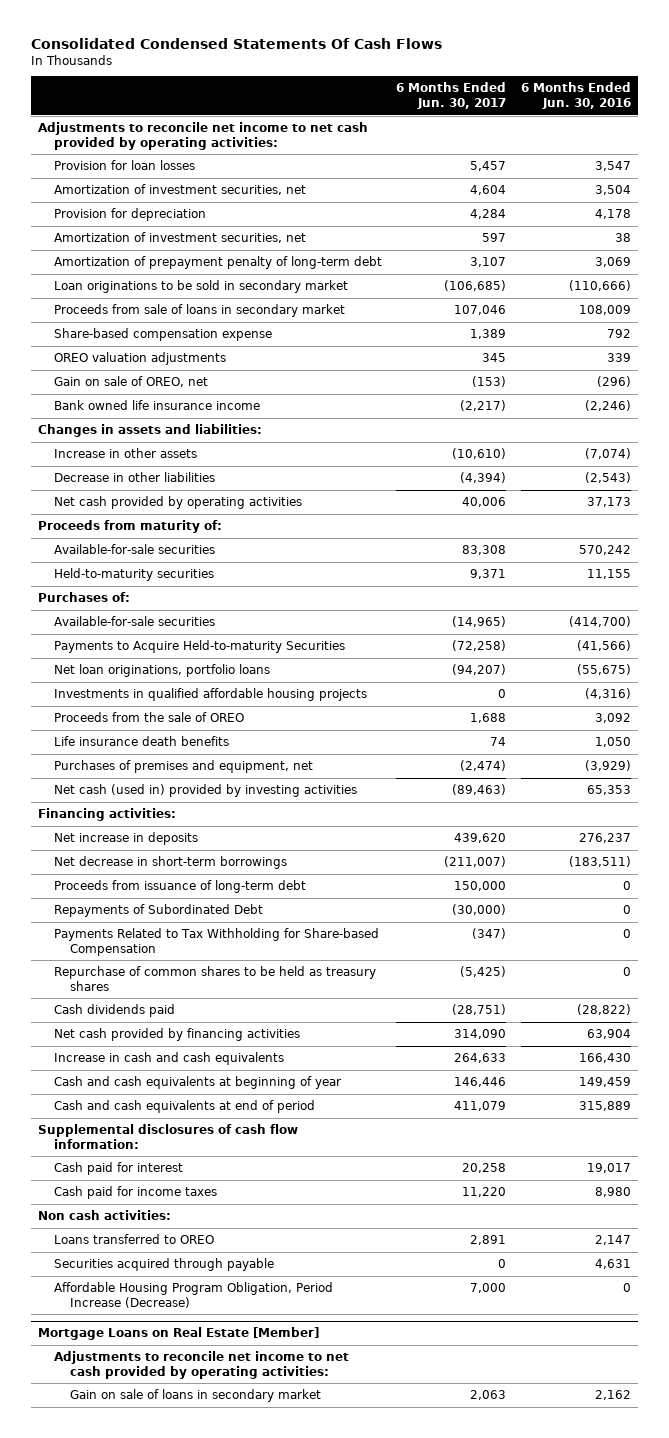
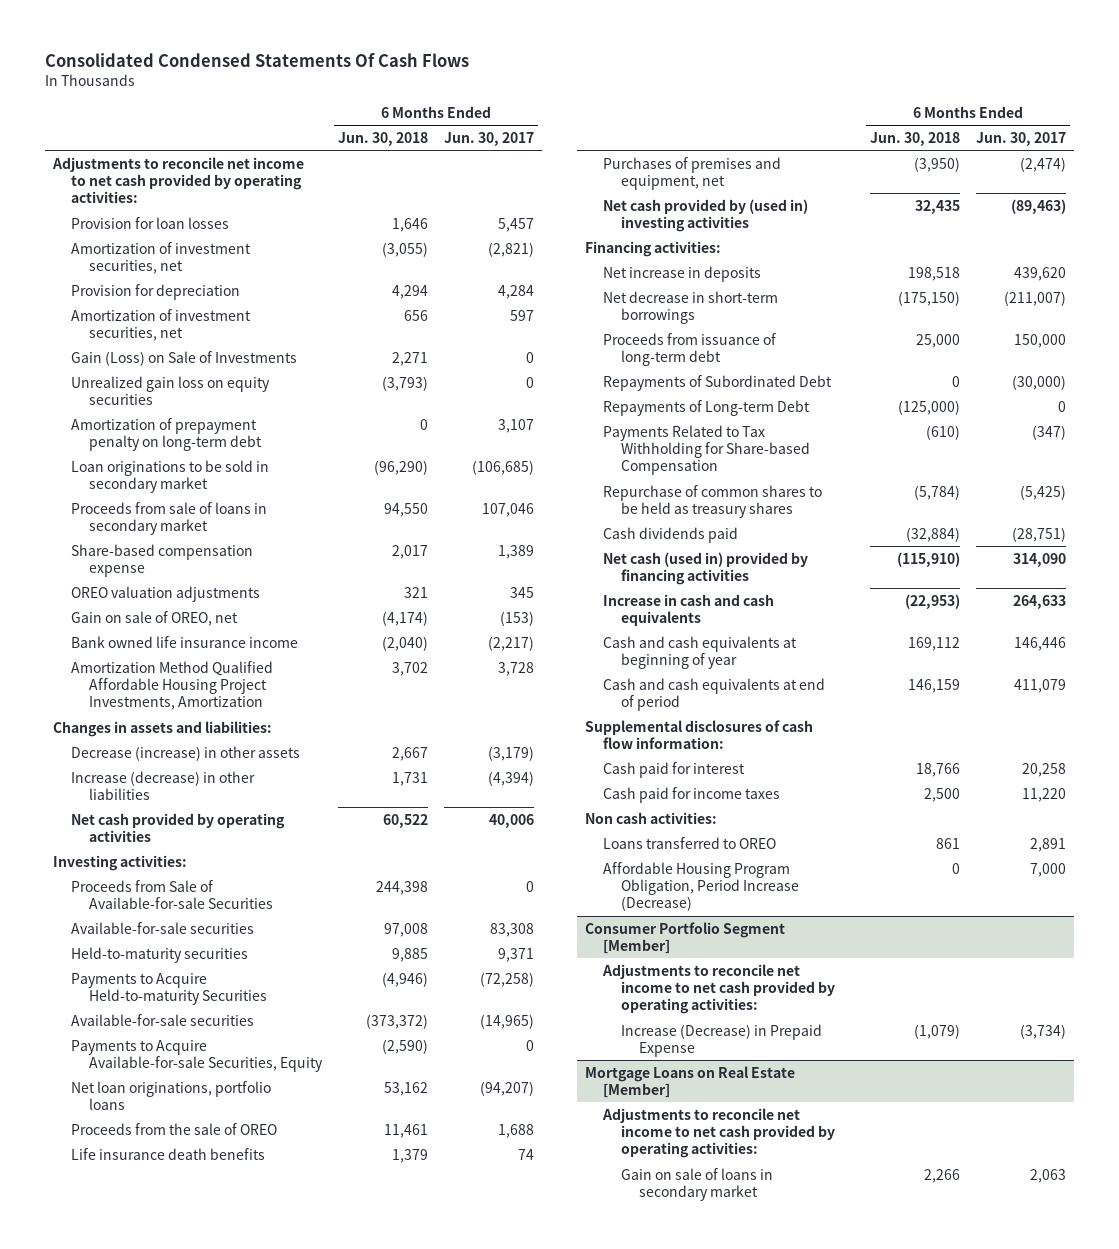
[520,82,631,110] 6 Months Ended Jun. 30, 2016 -> none
none -> [337,131,428,146] Jun. 30, 2018
[470,185,507,196] 4,604 -> [487,241,534,257] (2,821)
none -> [70,350,297,366] Gain (Loss) on Sale of Investments
none -> [70,375,270,406] Unrealized gain loss on equity securities
[54,256,383,270] Amortization of prepayment penalty of long-term debt -> [70,417,262,452] Amortization of prepayment penalty on long-term debt
none -> [70,660,273,711] Amortization Method Qualified Affordable Housing Project Investments, Amortization
[54,448,198,459] Increase in other assets -> [70,745,300,761] Decrease (increase) in other assets
[452,448,507,460] (10,610) -> [487,745,534,761] (3,179)
[54,472,216,483] Decrease in other liabilities -> [70,770,255,801] Increase (decrease) in other liabilities
[38,520,223,534] Proceeds from maturity of: -> none
none -> [52,854,187,871] Investing activities:
none -> [70,879,273,910] Proceeds from Sale of Available-for-sale Securities
[38,592,131,603] Purchases of: -> none
[54,616,216,627] Available-for-sale securities -> [70,1013,254,1026] Available-for-sale securities
none -> [70,1039,323,1073] Payments to Acquire Available-for-sale Securities, Equity
[54,688,368,702] Investments in qualified affordable housing projects -> none
[54,784,358,798] Net cash (used in) provided by investing activities -> [603,198,809,233] Net cash provided by (used in) investing activities
none -> [603,399,811,416] Repayments of Long-term Debt
[54,1028,301,1042] Net cash provided by financing activities -> [603,551,809,586] Net cash (used in) provided by financing activities
[54,1258,275,1272] Securities acquired through payable -> none
none -> [585,921,786,955] Consumer Portfolio Segment [Member]
none -> [602,963,835,1015] Adjustments to reconcile net income to net cash provided by operating activities:
none -> [620,1023,822,1058] Increase (Decrease) in Prepaid Expense

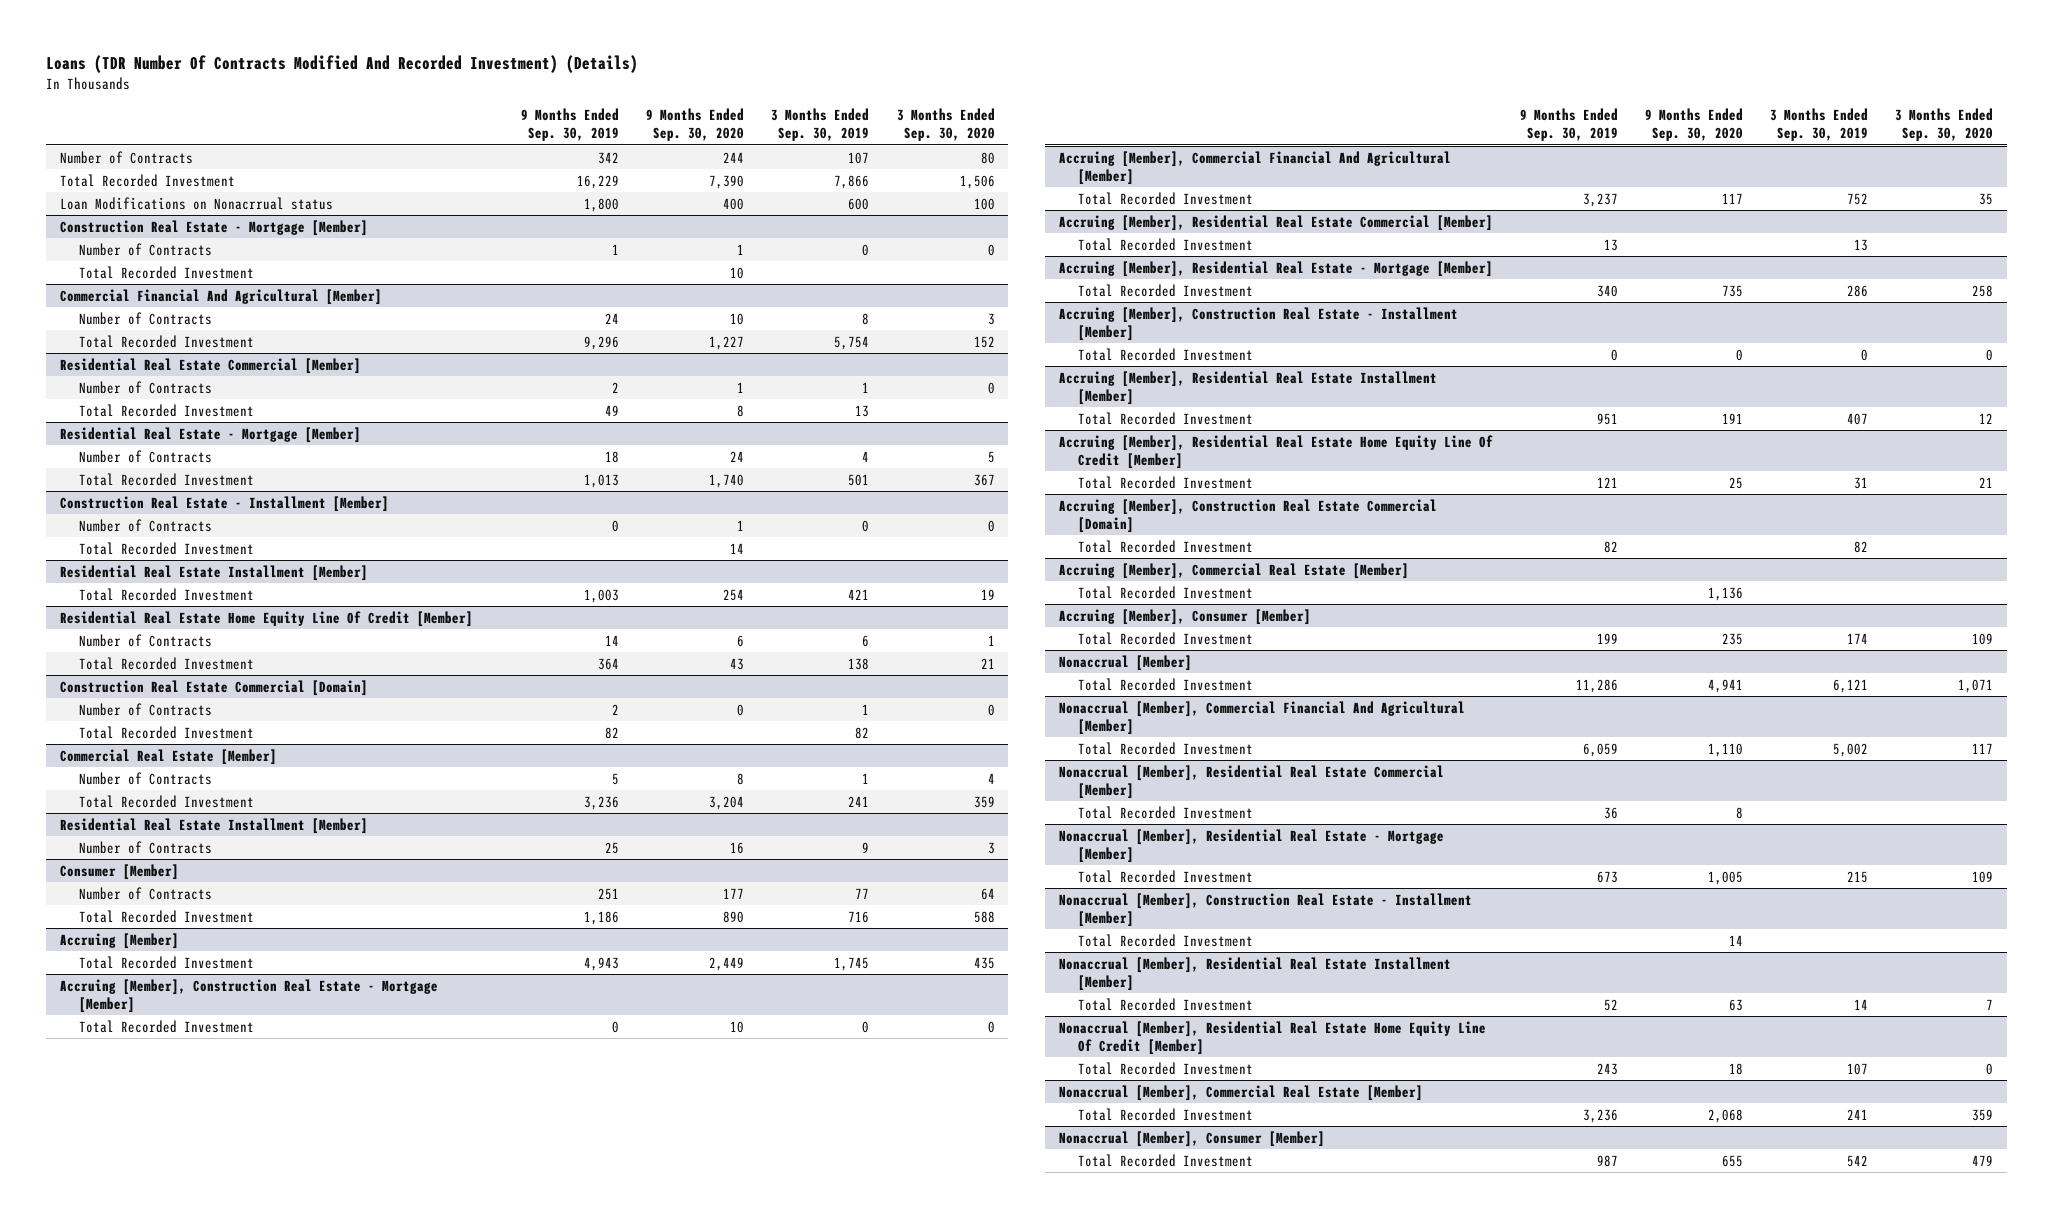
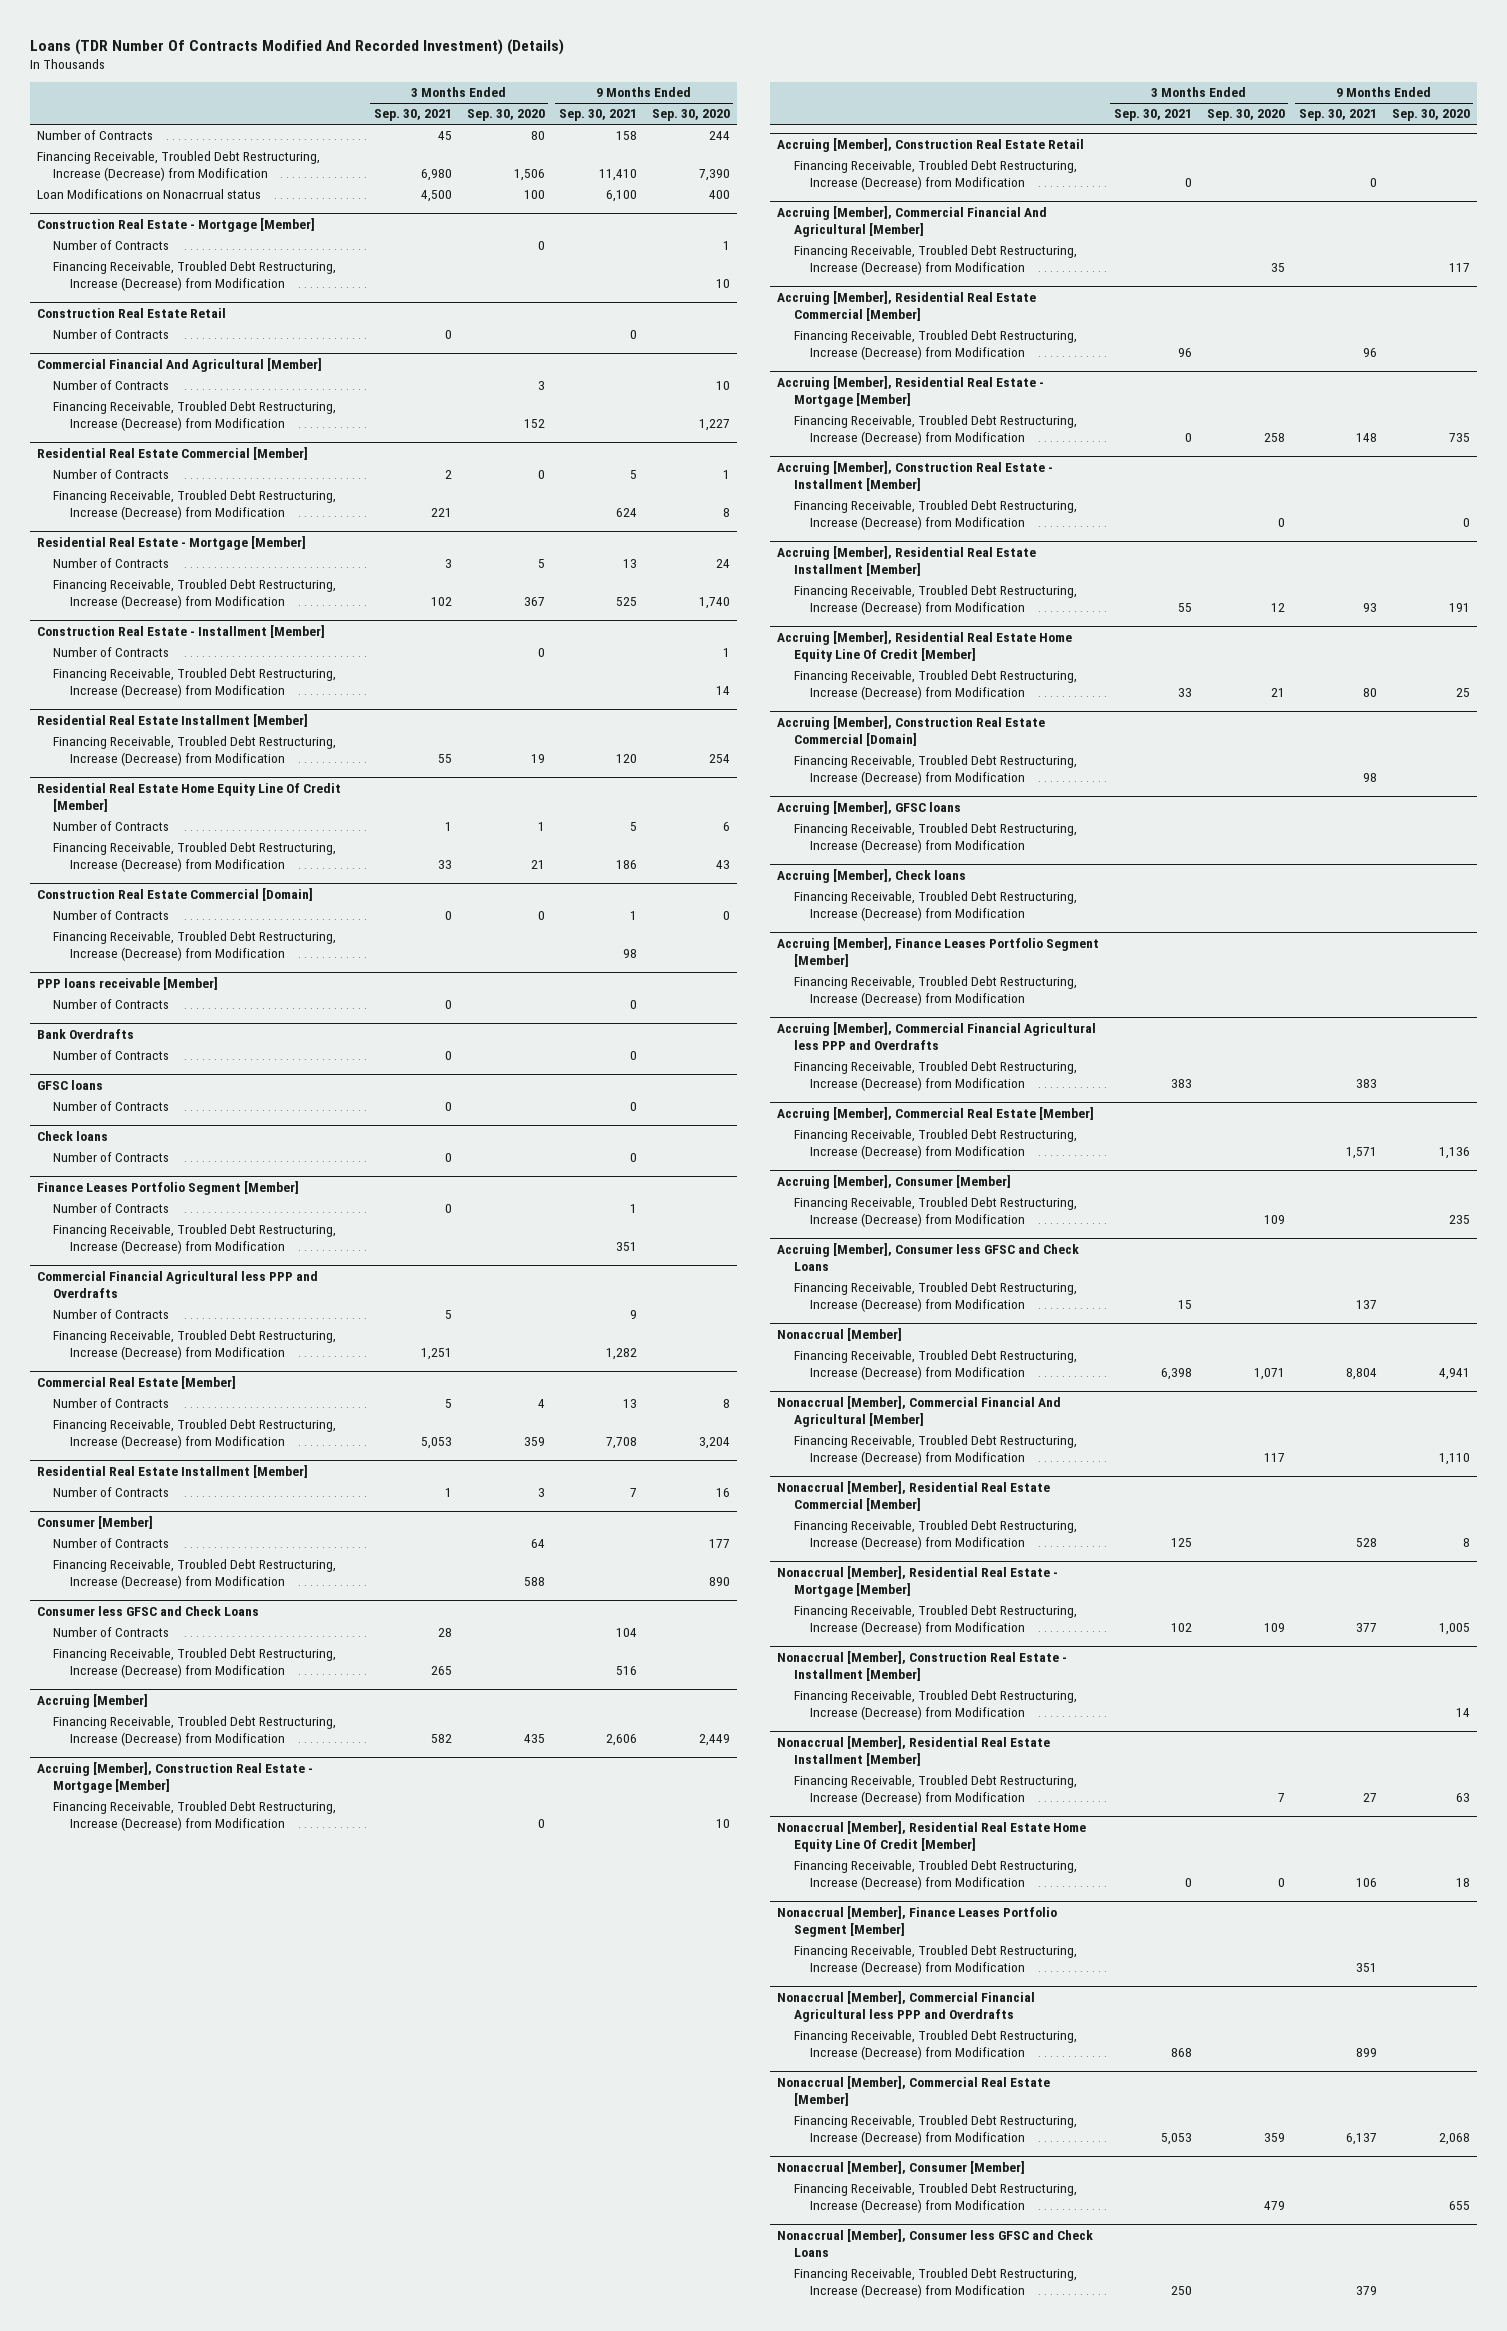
[520,108,619,142] 9 Months Ended Sep. 30, 2019 -> none
[771,108,870,142] 3 Months Ended Sep. 30, 2019 -> none
none -> [373,109,452,122] Sep. 30, 2021
none -> [559,109,638,122] Sep. 30, 2021
[59,173,235,187] Total Recorded Investment -> [37,151,321,182] Financing Receivable, Troubled Debt Restructuring, Increase (Decrease) from Modification
[79,265,255,279] Total Recorded Investment -> none
none -> [53,261,337,292] Financing Receivable, Troubled Debt Restructuring, Increase (Decrease) from Modification
none -> [37,307,227,318] Construction Real Estate Retail
none -> [53,329,170,340] Number of Contracts
[79,334,255,348] Total Recorded Investment -> [53,401,337,432] Financing Receivable, Troubled Debt Restructuring, Increase (Decrease) from Modification
[79,403,255,417] Total Recorded Investment -> none
none -> [53,490,337,521] Financing Receivable, Troubled Debt Restructuring, Increase (Decrease) from Modification
[79,472,255,486] Total Recorded Investment -> [53,579,337,610] Financing Receivable, Troubled Debt Restructuring, Increase (Decrease) from Modification
[79,541,255,555] Total Recorded Investment -> none
none -> [53,668,337,699] Financing Receivable, Troubled Debt Restructuring, Increase (Decrease) from Modification
[79,587,255,601] Total Recorded Investment -> [53,736,337,767] Financing Receivable, Troubled Debt Restructuring, Increase (Decrease) from Modification
[79,656,255,670] Total Recorded Investment -> [53,842,337,873] Financing Receivable, Troubled Debt Restructuring, Increase (Decrease) from Modification
[79,725,255,739] Total Recorded Investment -> none
none -> [53,931,337,962] Financing Receivable, Troubled Debt Restructuring, Increase (Decrease) from Modification
none -> [37,976,219,990] PPP loans receivable [Member]
none -> [53,999,170,1010] Number of Contracts
none -> [37,1028,135,1039] Bank Overdrafts
none -> [53,1050,170,1061] Number of Contracts
none -> [37,1079,104,1090] GFSC loans
none -> [53,1101,170,1112] Number of Contracts
none -> [37,1130,109,1141] Check loans
none -> [53,1152,170,1163] Number of Contracts
none -> [37,1180,300,1195] Finance Leases Portfolio Segment [Member]
none -> [53,1203,170,1214] Number of Contracts
none -> [53,1224,337,1255] Financing Receivable, Troubled Debt Restructuring, Increase (Decrease) from Modification
none -> [37,1270,319,1299] Commercial Financial Agricultural less PPP and Overdrafts
none -> [53,1309,170,1320] Number of Contracts
none -> [53,1330,337,1361] Financing Receivable, Troubled Debt Restructuring, Increase (Decrease) from Modification
[79,794,255,808] Total Recorded Investment -> [53,1419,337,1450] Financing Receivable, Troubled Debt Restructuring, Increase (Decrease) from Modification
[79,909,255,923] Total Recorded Investment -> [53,1559,337,1590] Financing Receivable, Troubled Debt Restructuring, Increase (Decrease) from Modification
none -> [37,1605,260,1616] Consumer less GFSC and Check Loans
none -> [53,1627,170,1638] Number of Contracts
none -> [53,1648,337,1679] Financing Receivable, Troubled Debt Restructuring, Increase (Decrease) from Modification
[79,955,255,969] Total Recorded Investment -> [53,1716,337,1747] Financing Receivable, Troubled Debt Restructuring, Increase (Decrease) from Modification
[79,1019,255,1033] Total Recorded Investment -> none
none -> [53,1801,337,1832] Financing Receivable, Troubled Debt Restructuring, Increase (Decrease) from Modification
none -> [777,137,1085,152] Accruing [Member], Construction Real Estate Retail
none -> [793,160,1077,191] Financing Receivable, Troubled Debt Restructuring, Increase (Decrease) from Modification
[1077,191,1253,205] Total Recorded Investment -> [793,245,1077,276] Financing Receivable, Troubled Debt Restructuring, Increase (Decrease) from Modification
[1077,237,1253,251] Total Recorded Investment -> none
none -> [793,330,1077,361] Financing Receivable, Troubled Debt Restructuring, Increase (Decrease) from Modification
[1077,283,1253,297] Total Recorded Investment -> [793,415,1077,446] Financing Receivable, Troubled Debt Restructuring, Increase (Decrease) from Modification
[1077,347,1253,361] Total Recorded Investment -> none
none -> [793,500,1077,531] Financing Receivable, Troubled Debt Restructuring, Increase (Decrease) from Modification
[1077,411,1253,425] Total Recorded Investment -> [793,585,1077,616] Financing Receivable, Troubled Debt Restructuring, Increase (Decrease) from Modification
[1077,475,1253,489] Total Recorded Investment -> [793,670,1077,701] Financing Receivable, Troubled Debt Restructuring, Increase (Decrease) from Modification
[1077,539,1253,553] Total Recorded Investment -> none
none -> [793,755,1077,786] Financing Receivable, Troubled Debt Restructuring, Increase (Decrease) from Modification
none -> [777,800,962,815] Accruing [Member], GFSC loans
none -> [793,823,1077,854] Financing Receivable, Troubled Debt Restructuring, Increase (Decrease) from Modification
none -> [777,868,967,883] Accruing [Member], Check loans
none -> [793,891,1077,922] Financing Receivable, Troubled Debt Restructuring, Increase (Decrease) from Modification
none -> [777,936,1100,968] Accruing [Member], Finance Leases Portfolio Segment [Member]
none -> [793,976,1077,1007] Financing Receivable, Troubled Debt Restructuring, Increase (Decrease) from Modification
none -> [777,1021,1097,1051] Accruing [Member], Commercial Financial Agricultural less PPP and Overdrafts
none -> [793,1061,1077,1092] Financing Receivable, Troubled Debt Restructuring, Increase (Decrease) from Modification
[1077,585,1253,599] Total Recorded Investment -> [793,1129,1077,1160] Financing Receivable, Troubled Debt Restructuring, Increase (Decrease) from Modification
[1077,631,1253,645] Total Recorded Investment -> [793,1197,1077,1228] Financing Receivable, Troubled Debt Restructuring, Increase (Decrease) from Modification
none -> [777,1242,1080,1272] Accruing [Member], Consumer less GFSC and Check Loans
none -> [793,1282,1077,1313] Financing Receivable, Troubled Debt Restructuring, Increase (Decrease) from Modification
[1077,677,1253,691] Total Recorded Investment -> [793,1350,1077,1381] Financing Receivable, Troubled Debt Restructuring, Increase (Decrease) from Modification
[1077,741,1253,755] Total Recorded Investment -> [793,1435,1077,1466] Financing Receivable, Troubled Debt Restructuring, Increase (Decrease) from Modification
[1077,805,1253,819] Total Recorded Investment -> none
none -> [793,1520,1077,1551] Financing Receivable, Troubled Debt Restructuring, Increase (Decrease) from Modification
[1077,869,1253,883] Total Recorded Investment -> [793,1605,1077,1636] Financing Receivable, Troubled Debt Restructuring, Increase (Decrease) from Modification
[1077,933,1253,947] Total Recorded Investment -> none
none -> [793,1690,1077,1721] Financing Receivable, Troubled Debt Restructuring, Increase (Decrease) from Modification
[1077,997,1253,1011] Total Recorded Investment -> [793,1775,1077,1806] Financing Receivable, Troubled Debt Restructuring, Increase (Decrease) from Modification
[1077,1061,1253,1075] Total Recorded Investment -> none
none -> [793,1860,1077,1891] Financing Receivable, Troubled Debt Restructuring, Increase (Decrease) from Modification
none -> [777,1905,1058,1938] Nonaccrual [Member], Finance Leases Portfolio Segment [Member]
none -> [793,1945,1077,1976] Financing Receivable, Troubled Debt Restructuring, Increase (Decrease) from Modification
none -> [777,1990,1036,2023] Nonaccrual [Member], Commercial Financial Agricultural less PPP and Overdrafts
none -> [793,2030,1077,2061] Financing Receivable, Troubled Debt Restructuring, Increase (Decrease) from Modification
[1077,1107,1253,1121] Total Recorded Investment -> [793,2115,1077,2146] Financing Receivable, Troubled Debt Restructuring, Increase (Decrease) from Modification
[1077,1153,1253,1167] Total Recorded Investment -> [793,2183,1077,2214] Financing Receivable, Troubled Debt Restructuring, Increase (Decrease) from Modification
none -> [777,2228,1094,2258] Nonaccrual [Member], Consumer less GFSC and Check Loans
none -> [793,2268,1077,2299] Financing Receivable, Troubled Debt Restructuring, Increase (Decrease) from Modification

